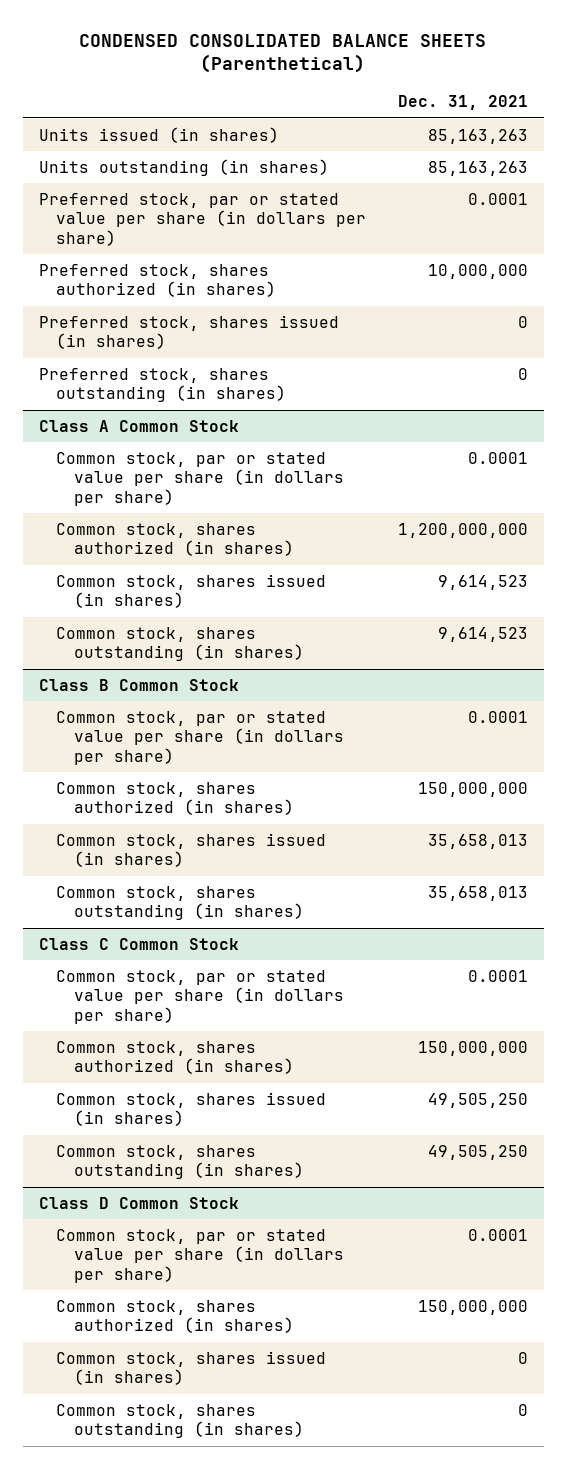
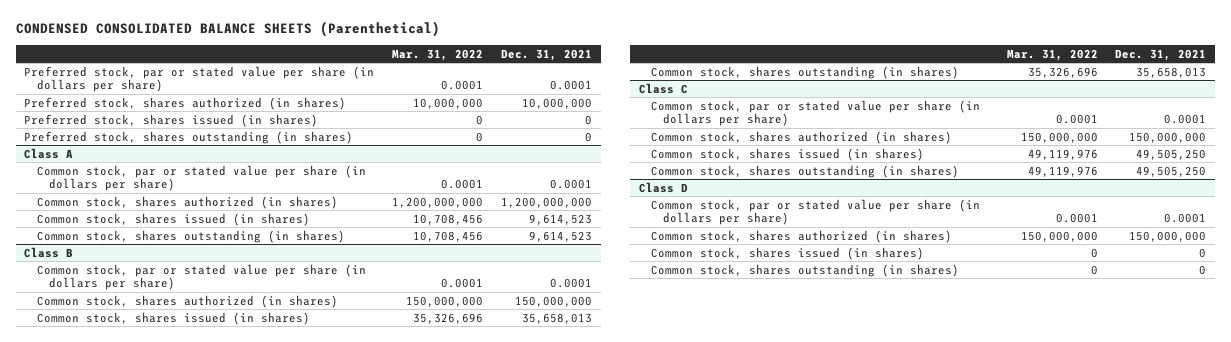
none -> [392,48,484,61] Mar. 31, 2022
[38,126,279,143] Units issued (in shares) -> none
[38,158,329,176] Units outstanding (in shares) -> none
[38,419,239,432] Class A Common Stock -> [24,147,74,159] Class A
[38,678,239,691] Class B Common Stock -> [24,246,74,258] Class B
[38,937,239,950] Class C Common Stock -> [638,82,688,94] Class C
[38,1196,239,1209] Class D Common Stock -> [638,181,688,193] Class D

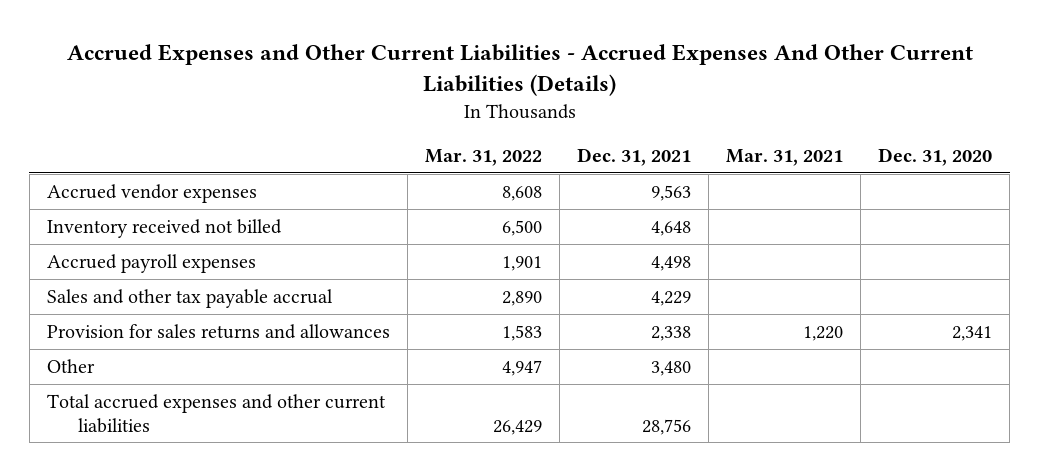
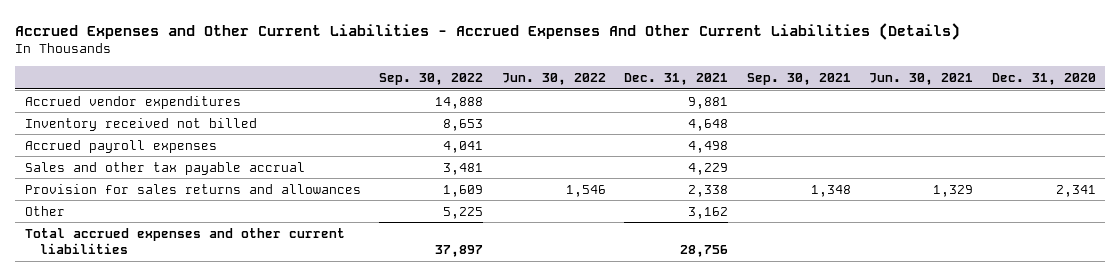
[424,149,542,167] Mar. 31, 2022 -> none
[726,149,844,167] Mar. 31, 2021 -> none
none -> [379,72,484,85] Sep. 30, 2022
none -> [501,72,606,85] Jun. 30, 2022
none -> [746,72,851,85] Sep. 30, 2021
none -> [869,72,974,85] Jun. 30, 2021
[46,183,257,203] Accrued vendor expenses -> [24,95,241,109] Accrued vendor expenditures
[651,184,692,201] 9,563 -> [688,96,729,109] 9,881
[651,360,692,376] 3,480 -> [688,206,729,219] 3,162

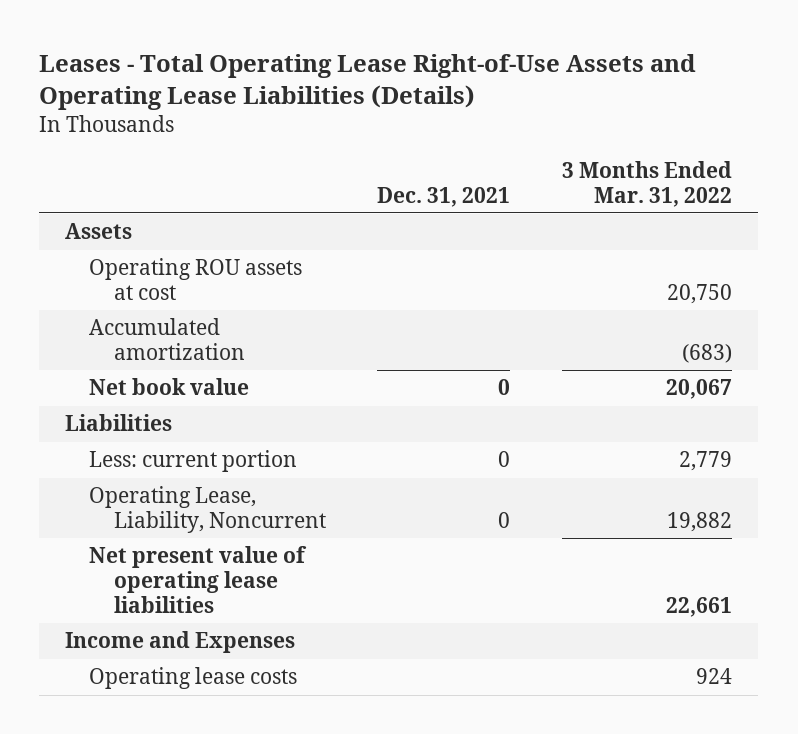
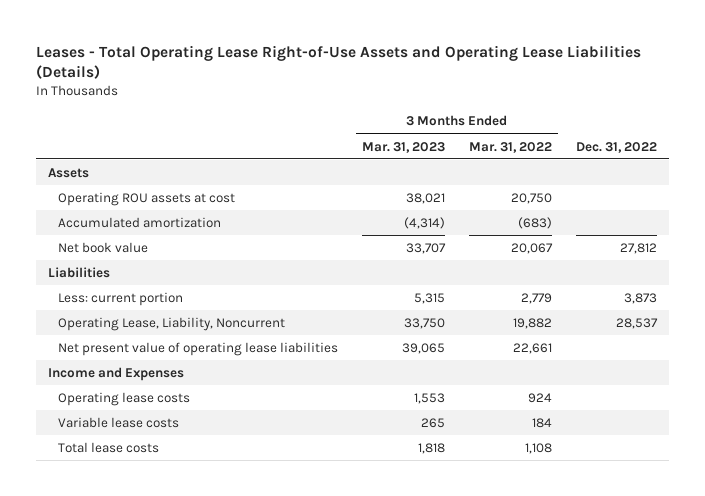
[377,186,511,207] Dec. 31, 2021 -> none
none -> [362,141,446,153] Mar. 31, 2023
none -> [576,141,658,153] Dec. 31, 2022
none -> [58,416,180,428] Variable lease costs
none -> [58,441,160,453] Total lease costs

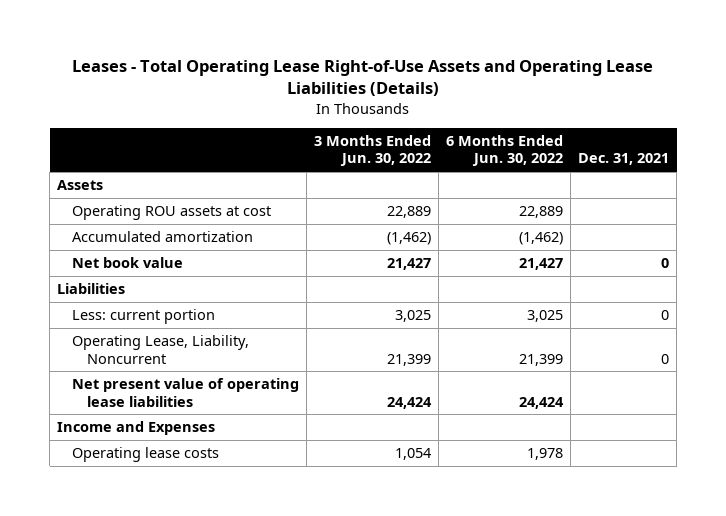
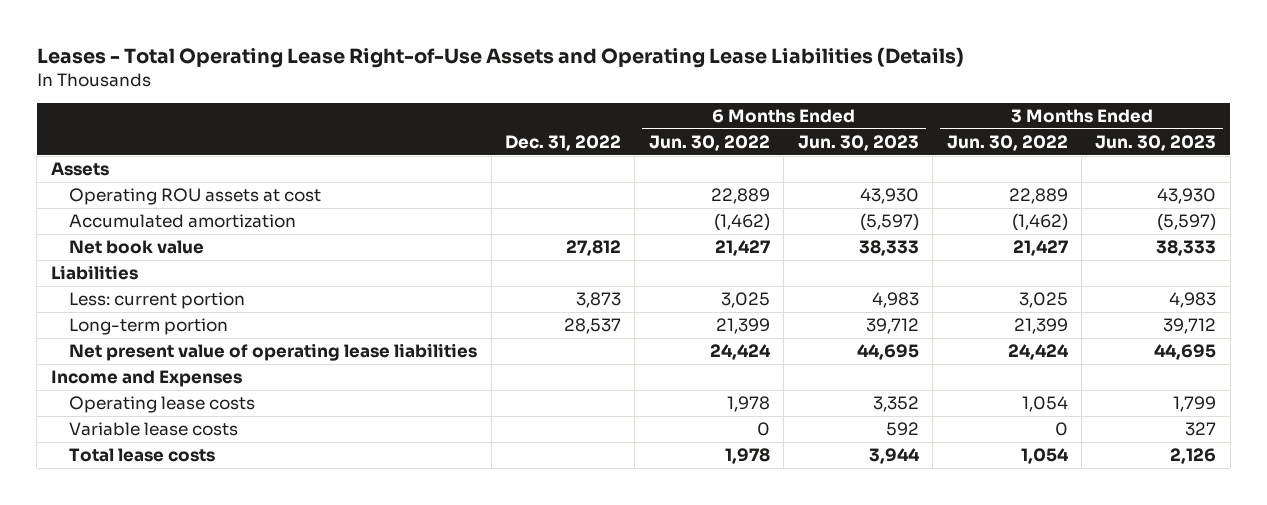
[578,153,670,166] Dec. 31, 2021 -> none
none -> [504,134,621,151] Dec. 31, 2022
none -> [797,134,919,151] Jun. 30, 2023
none -> [1095,134,1217,151] Jun. 30, 2023
[71,334,249,364] Operating Lease, Liability, Noncurrent -> [69,318,229,336] Long-term portion
none -> [69,422,239,437] Variable lease costs
none -> [69,448,216,463] Total lease costs

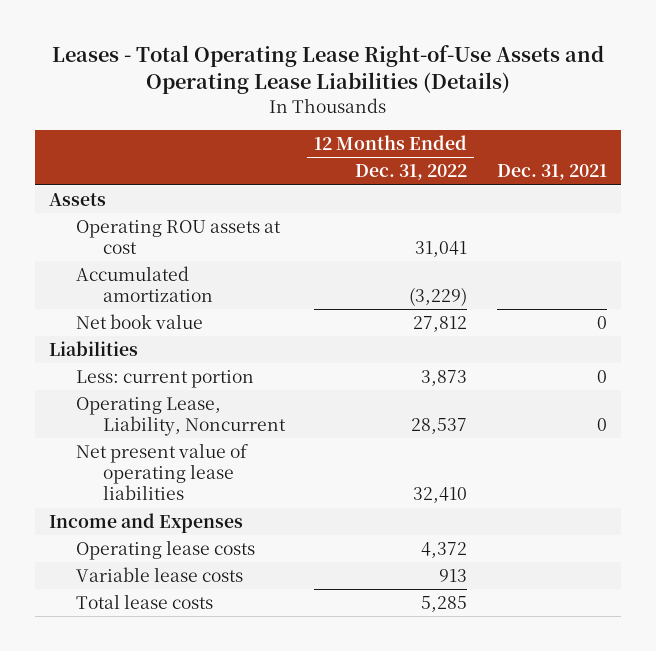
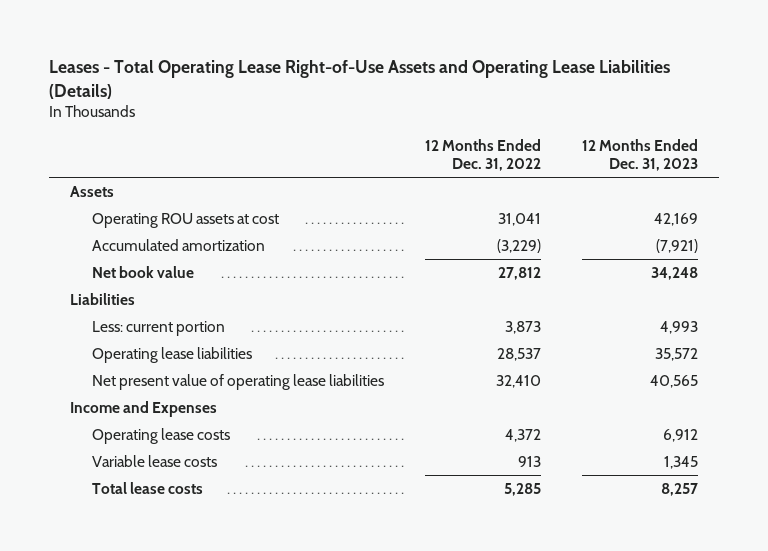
[496,164,607,181] Dec. 31, 2021 -> none
none -> [582,139,699,172] 12 Months Ended Dec. 31, 2023
[75,397,286,437] Operating Lease, Liability, Noncurrent -> [91,346,252,363] Operating lease liabilities

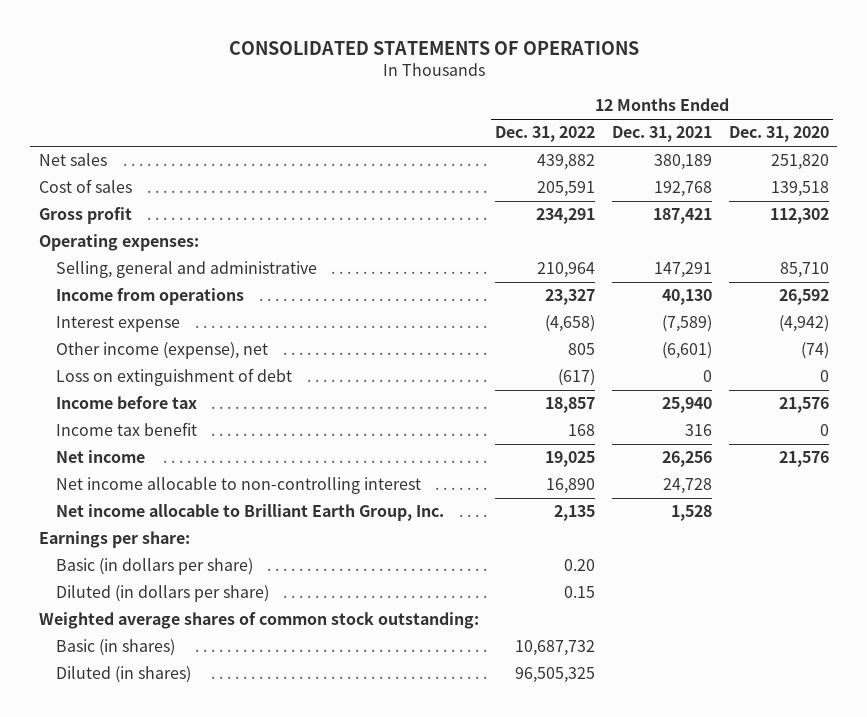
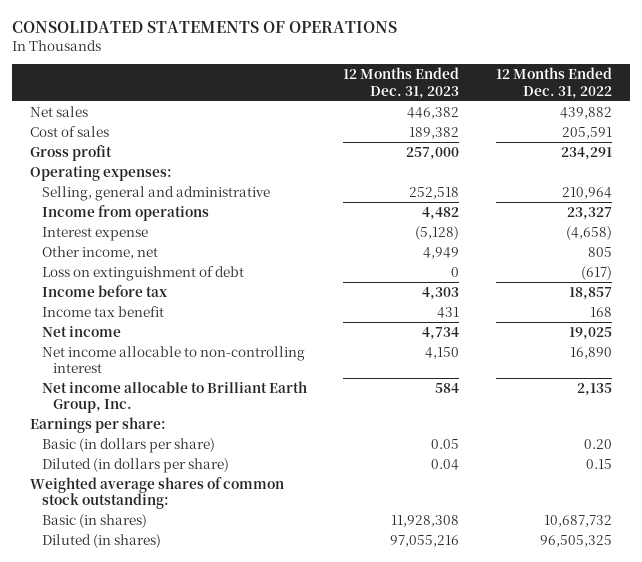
[612,126,713,143] Dec. 31, 2021 -> none
[728,126,829,143] Dec. 31, 2020 -> none
none -> [343,67,460,99] 12 Months Ended Dec. 31, 2023
[55,342,268,360] Other income (expense), net -> [41,245,158,259] Other income, net

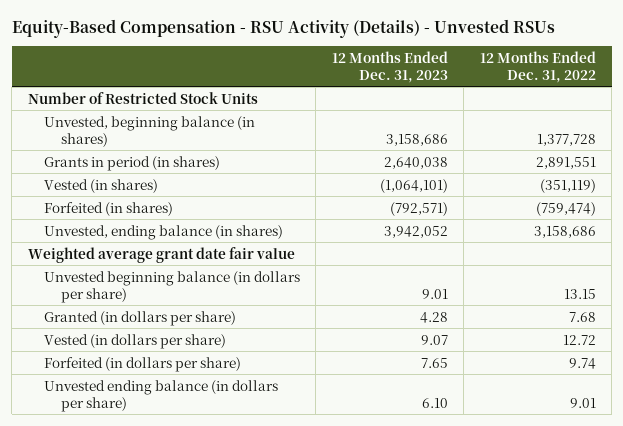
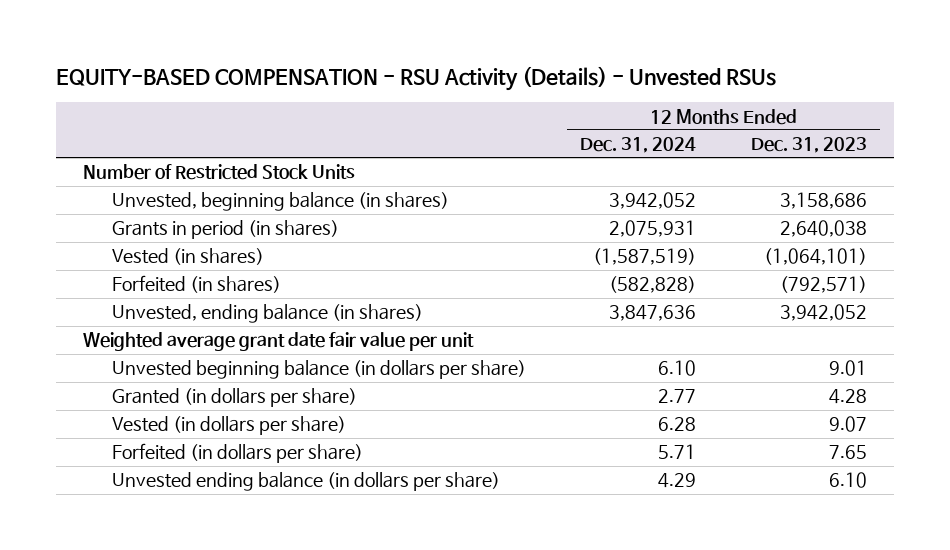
[11,18,555,38] Equity-Based Compensation - RSU Activity (Details) - Unvested RSUs -> [55,66,776,92] EQUITY-BASED COMPENSATION - RSU Activity (Details) - Unvested RSUs
[479,50,596,83] 12 Months Ended Dec. 31, 2022 -> none
none -> [580,137,697,154] Dec. 31, 2024
[27,246,295,263] Weighted average grant date fair value -> [83,332,475,352] Weighted average grant date fair value per unit

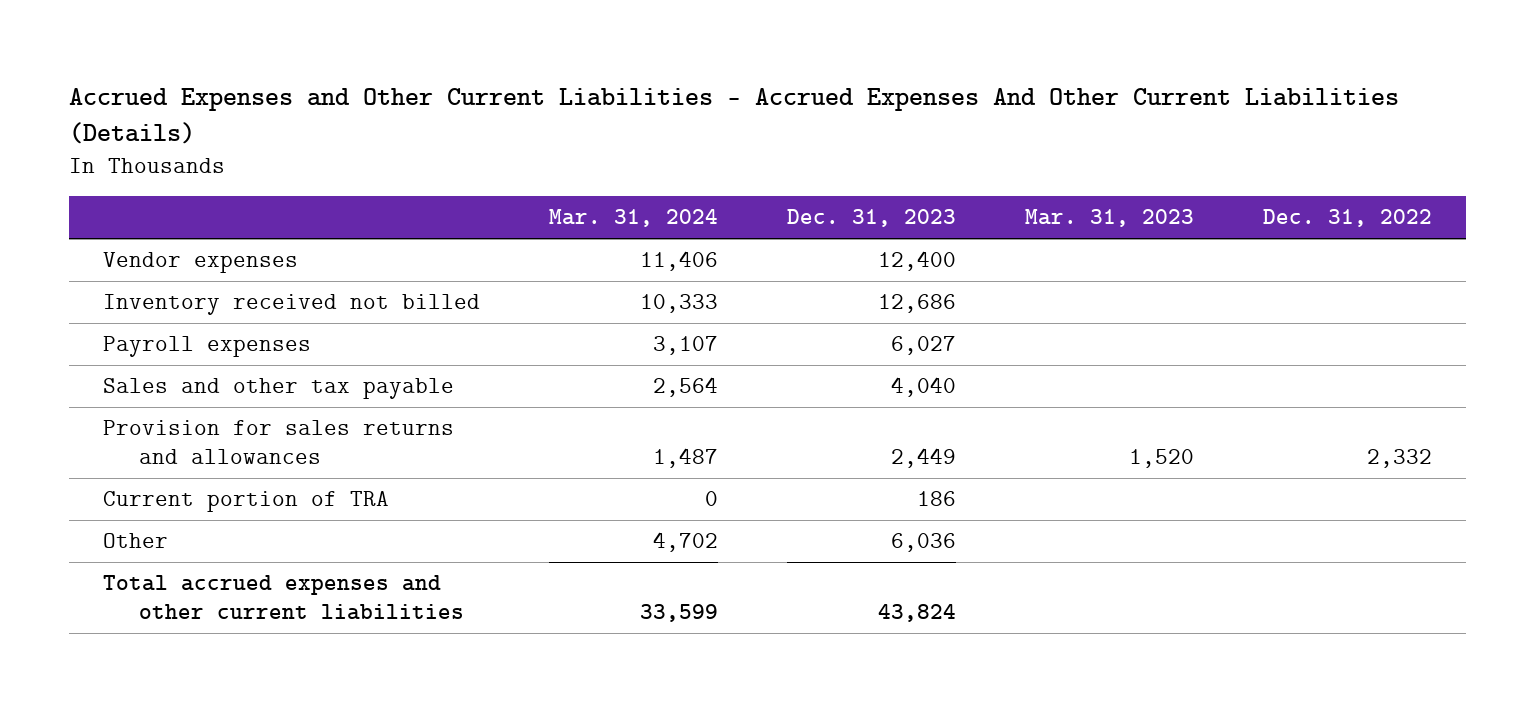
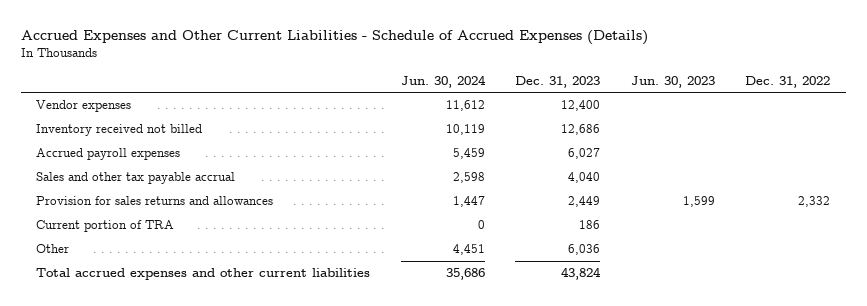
[68,88,1399,145] Accrued Expenses and Other Current Liabilities - Accrued Expenses And Other Current Liabilities (Details) -> [20,29,648,45] Accrued Expenses and Other Current Liabilities - Schedule of Accrued Expenses (Details)
[549,209,719,228] Mar. 31, 2024 -> none
[1024,209,1194,228] Mar. 31, 2023 -> none
none -> [400,74,486,88] Jun. 30, 2024
none -> [630,75,715,88] Jun. 30, 2023
[103,335,312,357] Payroll expenses -> [36,148,181,161] Accrued payroll expenses
[103,377,455,399] Sales and other tax payable -> [36,172,236,185] Sales and other tax payable accrual

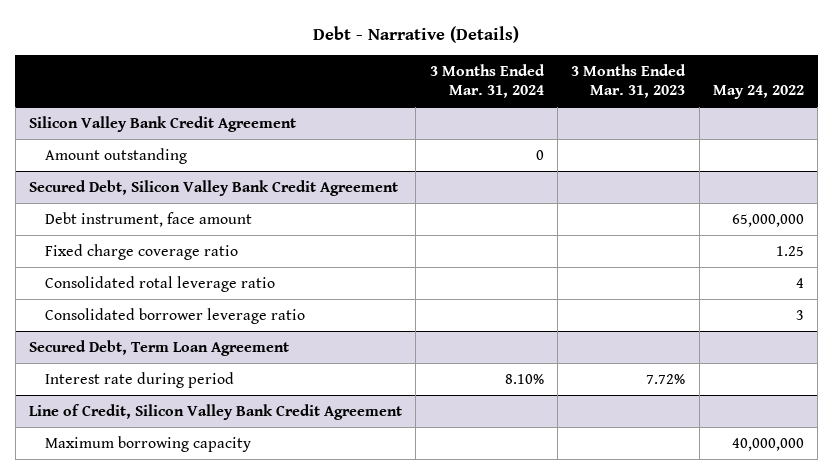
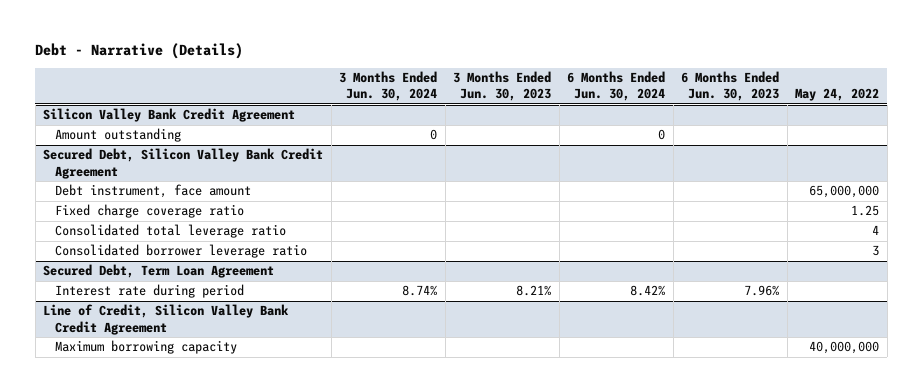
[429,63,545,99] 3 Months Ended Mar. 31, 2024 -> none
[571,63,687,99] 3 Months Ended Mar. 31, 2023 -> none
none -> [339,71,438,102] 3 Months Ended Jun. 30, 2024
none -> [453,71,552,102] 3 Months Ended Jun. 30, 2023
none -> [567,71,666,102] 6 Months Ended Jun. 30, 2024
none -> [681,71,780,102] 6 Months Ended Jun. 30, 2023
[44,275,275,292] Consolidated rotal leverage ratio -> [54,224,286,239] Consolidated total leverage ratio

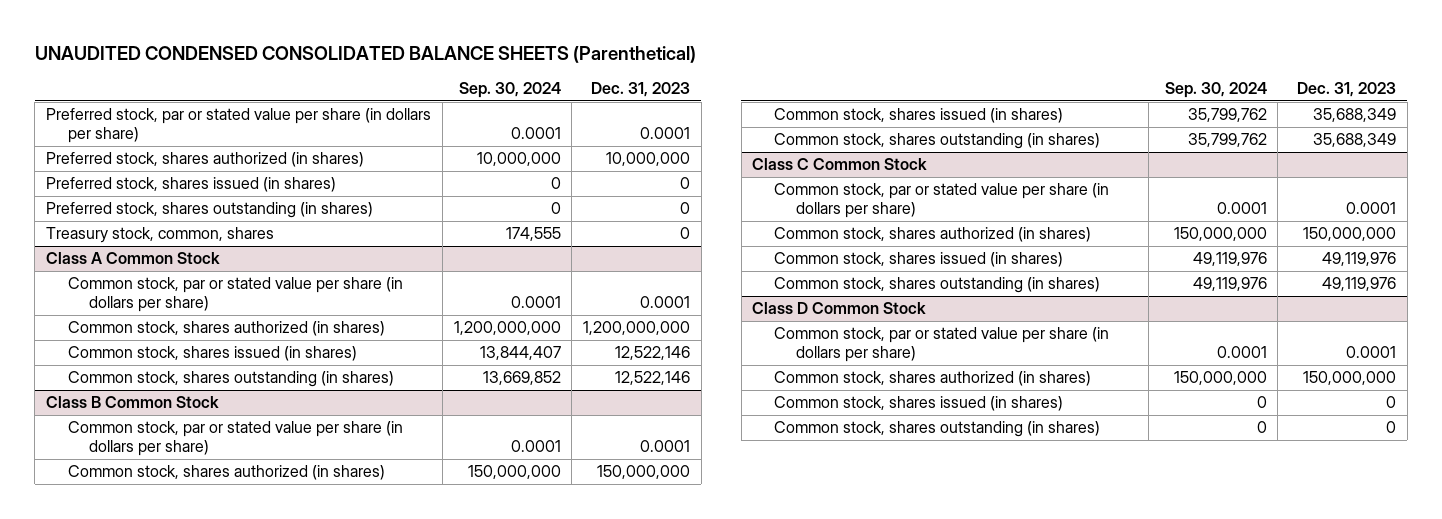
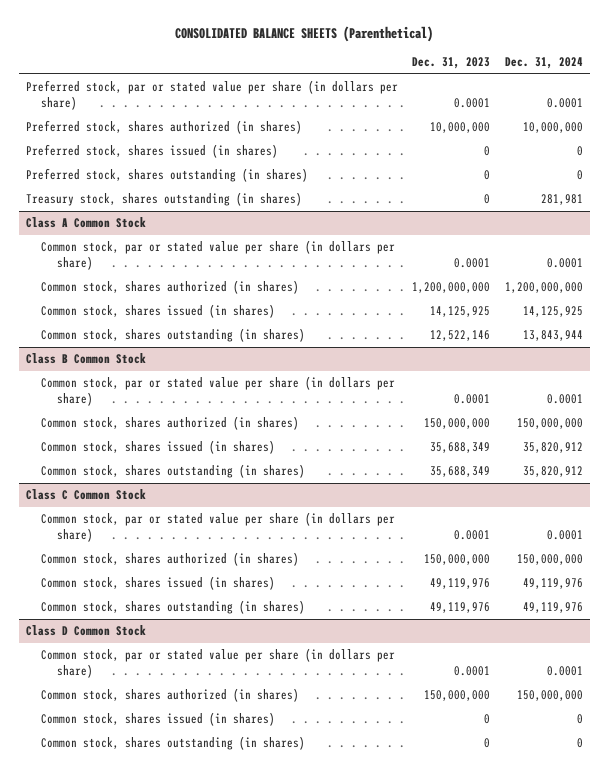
[34,45,696,63] UNAUDITED CONDENSED CONSOLIDATED BALANCE SHEETS (Parenthetical) -> [175,25,434,42] CONSOLIDATED BALANCE SHEETS (Parenthetical)
[458,81,561,98] Sep. 30, 2024 -> none
none -> [504,57,583,70] Dec. 31, 2024
[46,227,275,244] Treasury stock, common, shares -> [25,192,302,207] Treasury stock, shares outstanding (in shares)
[614,346,690,361] 12,522,146 -> [430,306,491,318] 14,125,925

